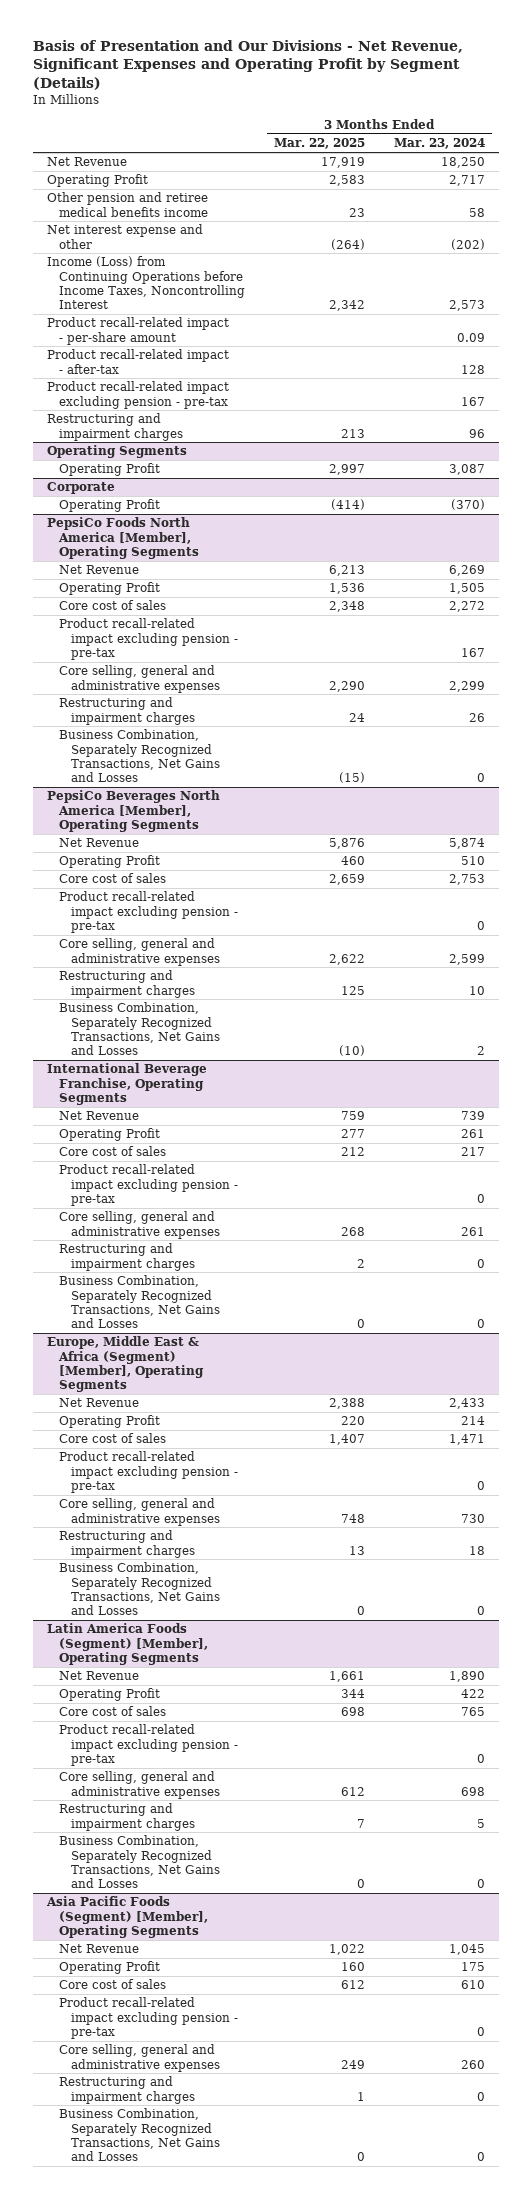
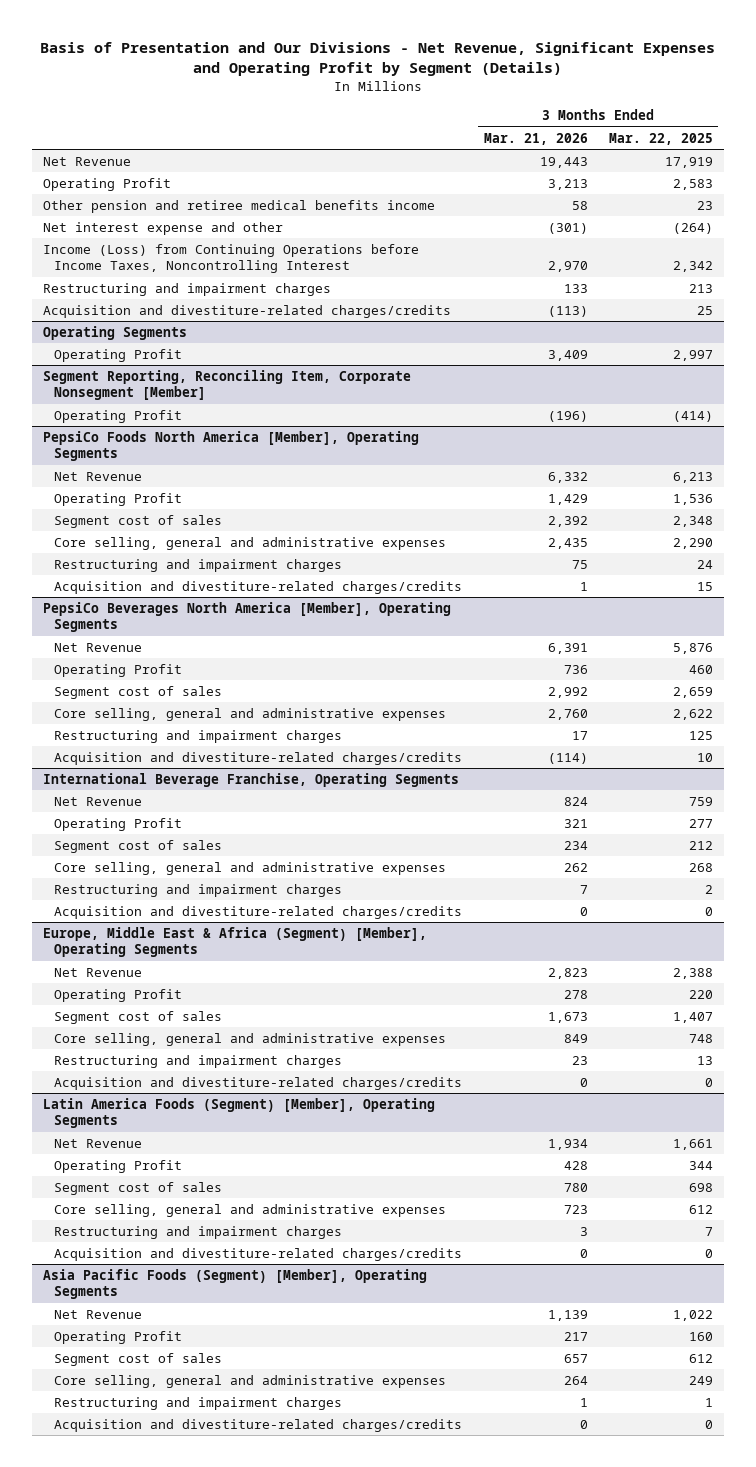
[393,138,485,150] Mar. 23, 2024 -> none
none -> [483,132,588,145] Mar. 21, 2026
[47,317,230,345] Product recall-related impact - per-share amount -> none
[47,349,230,374] Product recall-related impact - after-tax -> none
[47,381,230,409] Product recall-related impact excluding pension - pre-tax -> none
none -> [43,304,452,318] Acquisition and divestiture-related charges/credits
[47,482,116,495] Corporate -> [43,369,412,401] Segment Reporting, Reconciling Item, Corporate Nonsegment [Member]
[59,618,239,660] Product recall-related impact excluding pension - pre-tax -> none
[59,600,167,611] Core cost of sales -> [54,514,223,528] Segment cost of sales
[59,729,221,783] Business Combination, Separately Recognized Transactions, Net Gains and Losses -> none
none -> [54,580,463,594] Acquisition and divestiture-related charges/credits
[59,891,239,933] Product recall-related impact excluding pension - pre-tax -> none
[59,873,167,884] Core cost of sales -> [54,685,223,699] Segment cost of sales
[59,1002,221,1056] Business Combination, Separately Recognized Transactions, Net Gains and Losses -> none
none -> [54,751,463,765] Acquisition and divestiture-related charges/credits
[59,1164,239,1206] Product recall-related impact excluding pension - pre-tax -> none
[59,1146,167,1157] Core cost of sales -> [54,839,223,853] Segment cost of sales
[59,1275,221,1329] Business Combination, Separately Recognized Transactions, Net Gains and Losses -> [54,905,463,919] Acquisition and divestiture-related charges/credits
[59,1451,239,1493] Product recall-related impact excluding pension - pre-tax -> none
[59,1433,167,1444] Core cost of sales -> [54,1010,223,1024] Segment cost of sales
[59,1562,221,1616] Business Combination, Separately Recognized Transactions, Net Gains and Losses -> [54,1076,463,1090] Acquisition and divestiture-related charges/credits
[59,1724,239,1766] Product recall-related impact excluding pension - pre-tax -> none
[59,1706,167,1717] Core cost of sales -> [54,1181,223,1195] Segment cost of sales
[59,1835,221,1889] Business Combination, Separately Recognized Transactions, Net Gains and Losses -> [54,1247,463,1261] Acquisition and divestiture-related charges/credits
[59,1997,239,2039] Product recall-related impact excluding pension - pre-tax -> none
[59,1979,167,1990] Core cost of sales -> [54,1352,223,1366] Segment cost of sales
[59,2108,221,2162] Business Combination, Separately Recognized Transactions, Net Gains and Losses -> [54,1418,463,1432] Acquisition and divestiture-related charges/credits

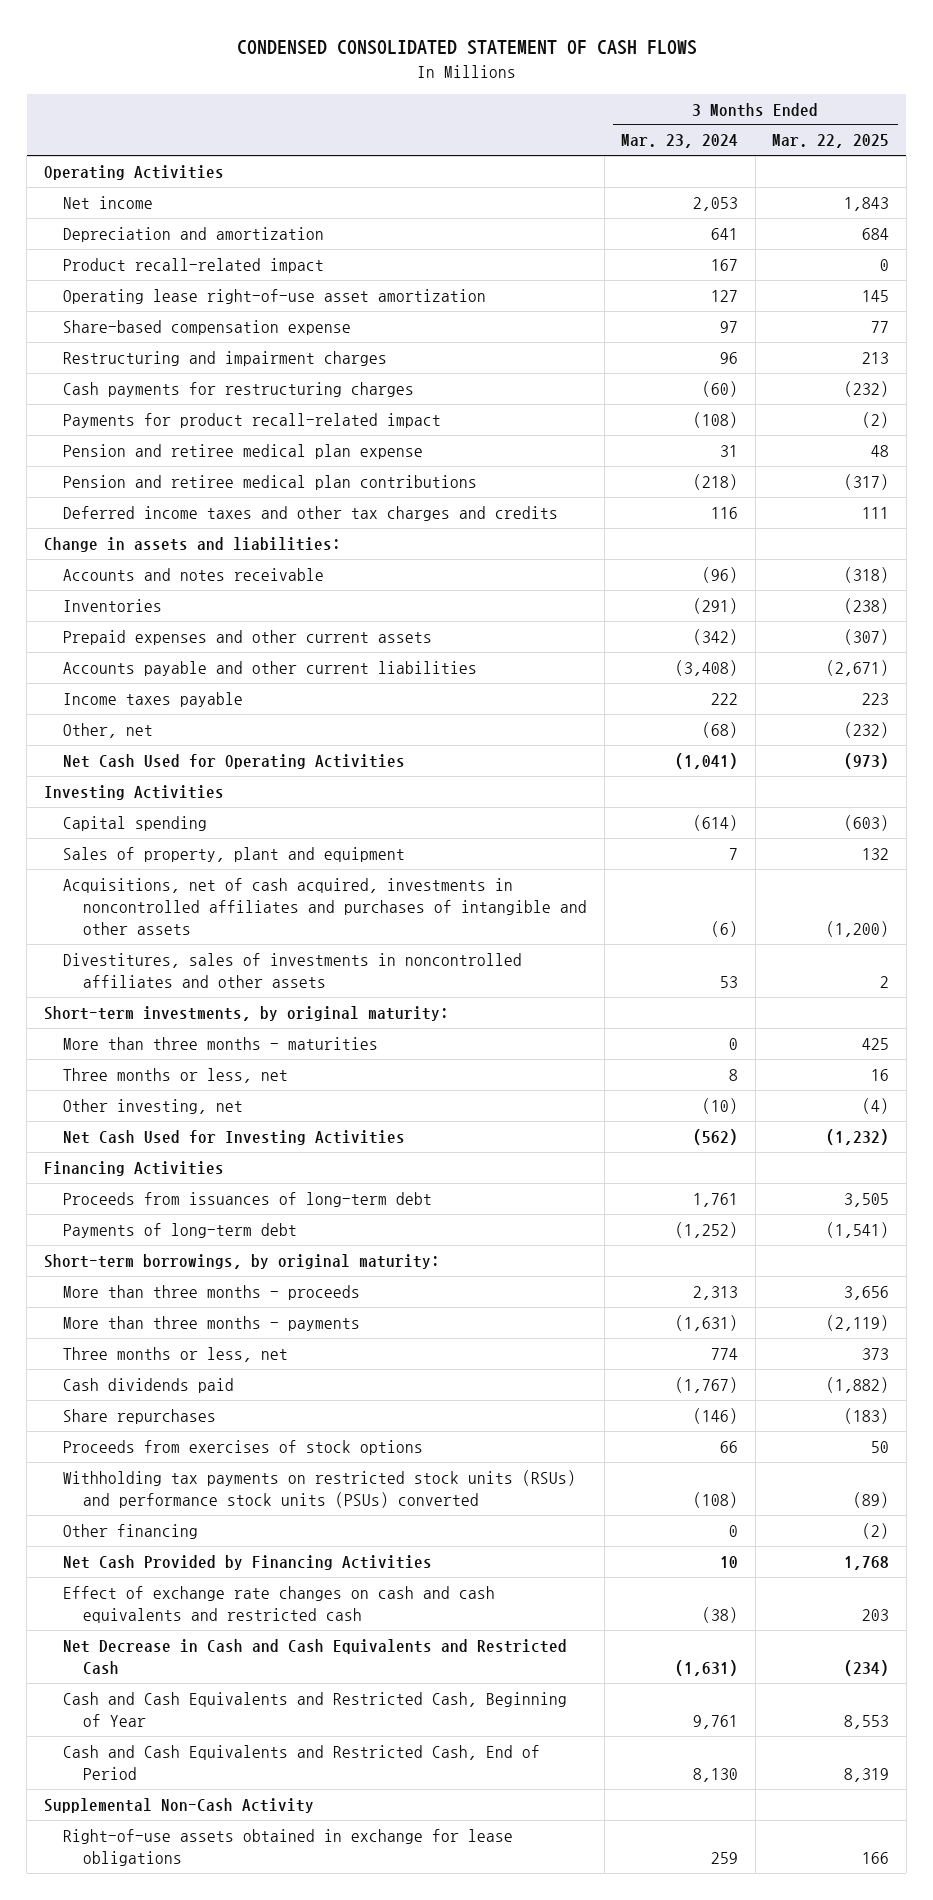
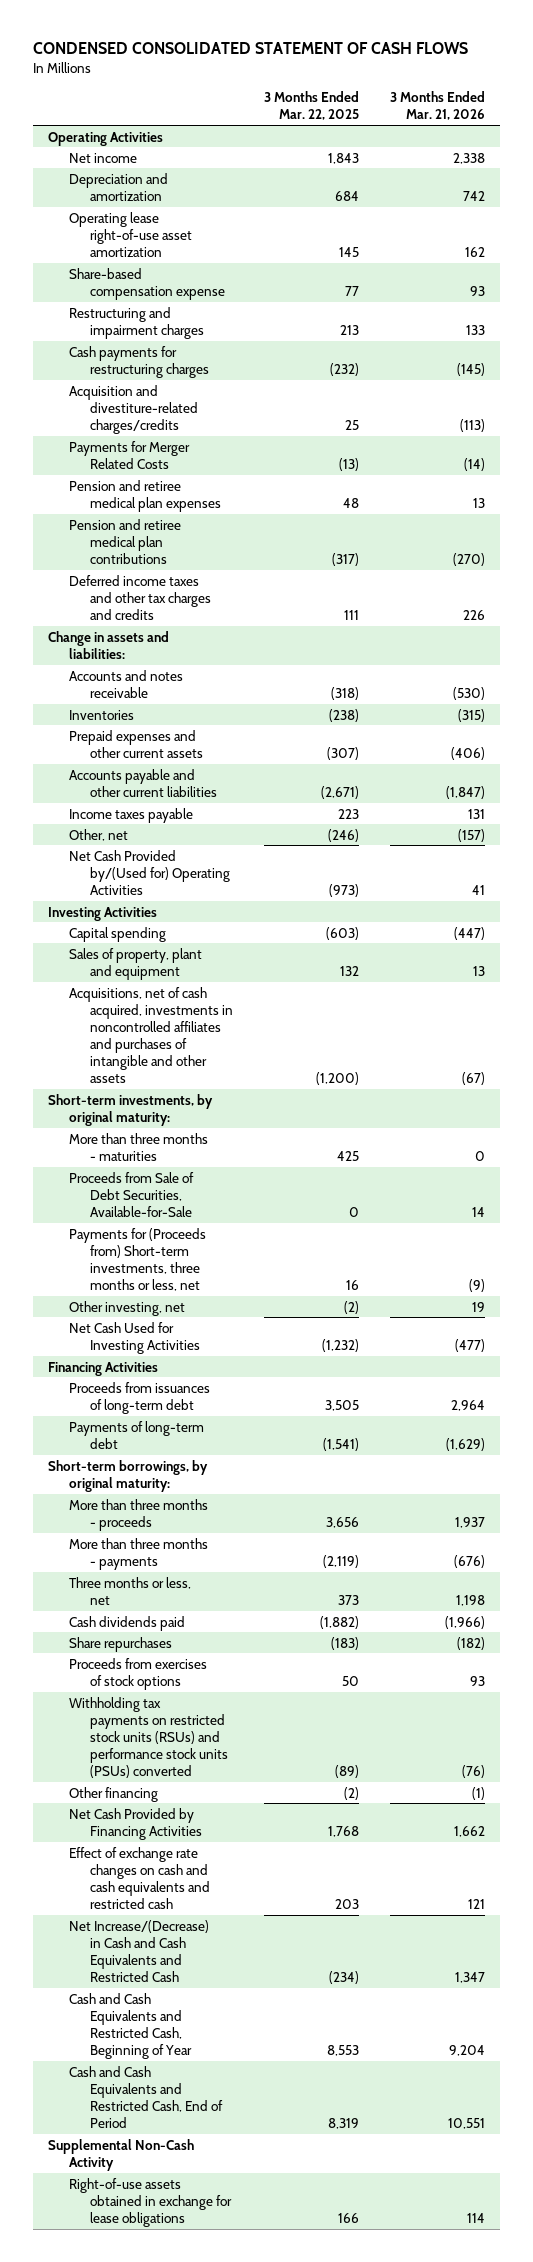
[621,134,739,149] Mar. 23, 2024 -> none
none -> [389,91,485,121] 3 Months Ended Mar. 21, 2026
[63,257,325,273] Product recall-related impact -> none
[63,412,442,428] Payments for product recall-related impact -> none
none -> [69,384,199,434] Acquisition and divestiture-related charges/credits
none -> [69,440,191,469] Payments for Merger Related Costs
[63,443,424,459] Pension and retiree medical plan expense -> [69,479,222,512] Pension and retiree medical plan expenses
[844,721,890,738] (232) -> [328,828,360,842] (246)
[63,753,406,769] Net Cash Used for Operating Activities -> [69,849,231,895] Net Cash Provided by/(Used for) Operating Activities
[63,952,523,989] Divestitures, sales of investments in noncontrolled affiliates and other assets -> none
none -> [69,1171,195,1217] Proceeds from Sale of Debt Securities, Available-for-Sale
[63,1067,289,1083] Three months or less, net -> [69,1227,207,1291] Payments for (Proceeds from) Short-term investments, three months or less, net
[862,1097,890,1114] (4) -> [344,1300,360,1314] (2)
[63,1638,568,1675] Net Decrease in Cash and Cash Equivalents and Restricted Cash -> [69,1919,210,1982] Net Increase/(Decrease) in Cash and Cash Equivalents and Restricted Cash

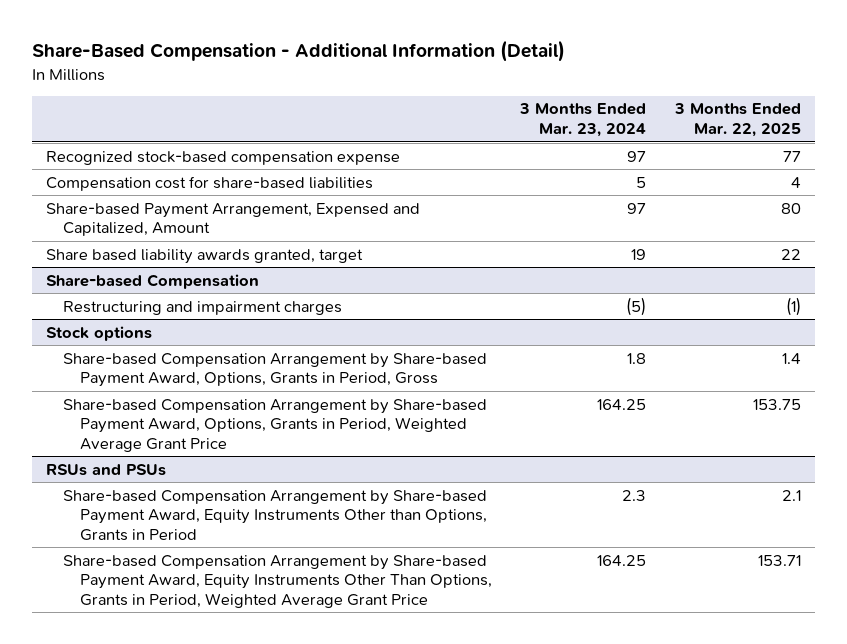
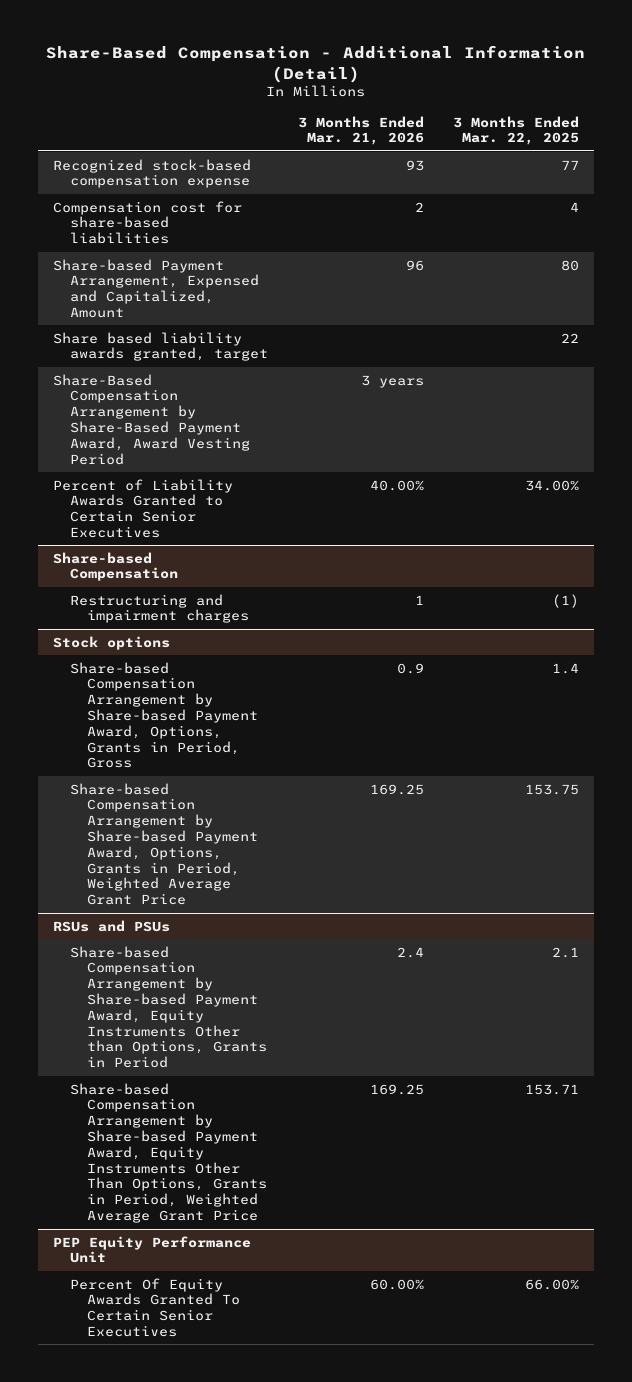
[519,103,647,138] 3 Months Ended Mar. 23, 2024 -> none
none -> [297,115,424,146] 3 Months Ended Mar. 21, 2026
none -> [53,373,251,465] Share-Based Compensation Arrangement by Share-Based Payment Award, Award Vesting Period
none -> [53,478,234,538] Percent of Liability Awards Granted to Certain Senior Executives
none -> [53,1235,252,1264] PEP Equity Performance Unit
none -> [70,1277,241,1337] Percent Of Equity Awards Granted To Certain Senior Executives

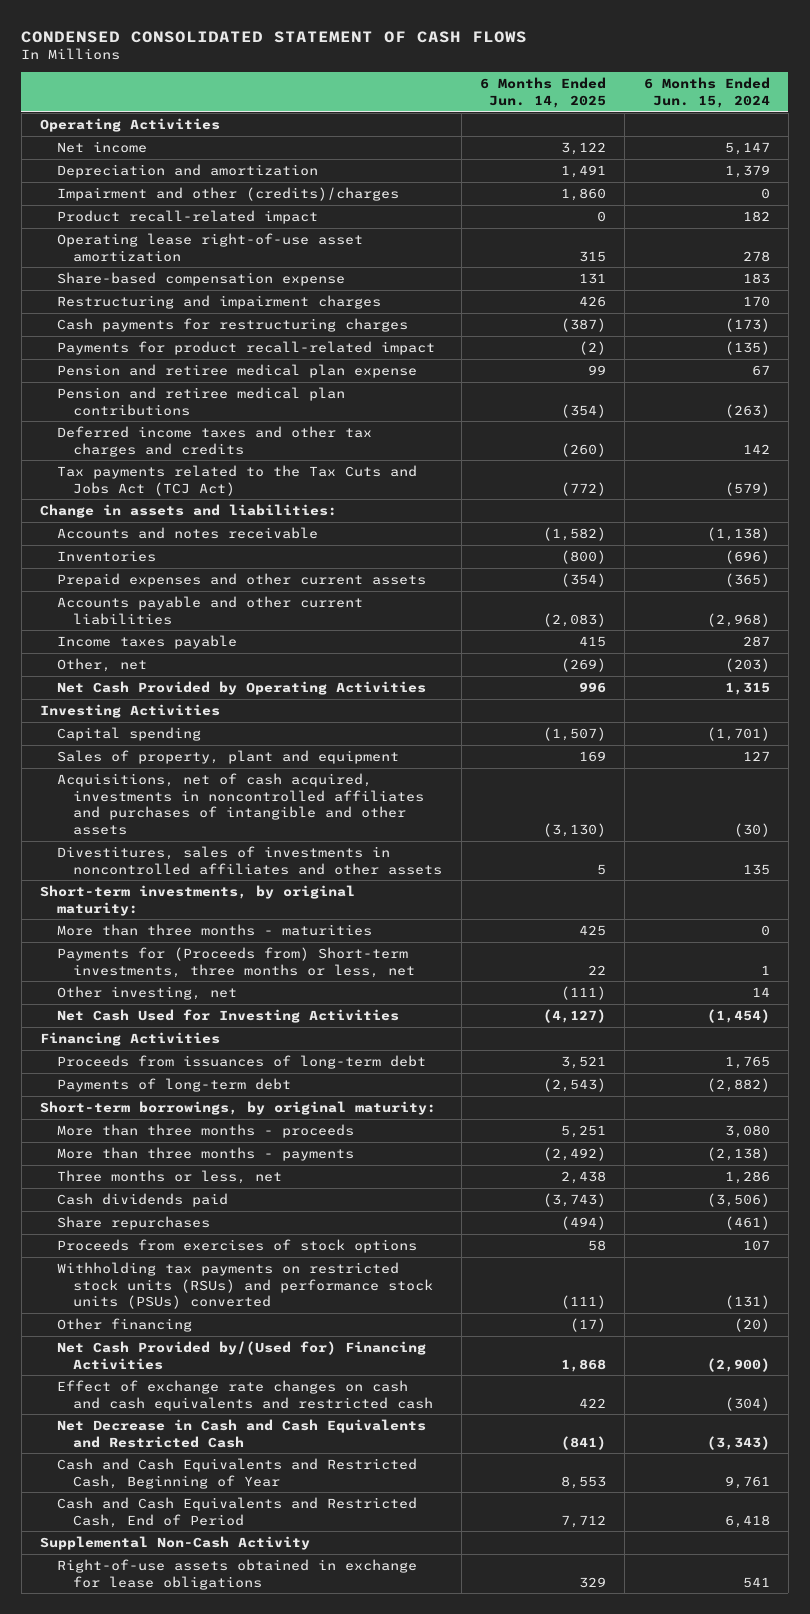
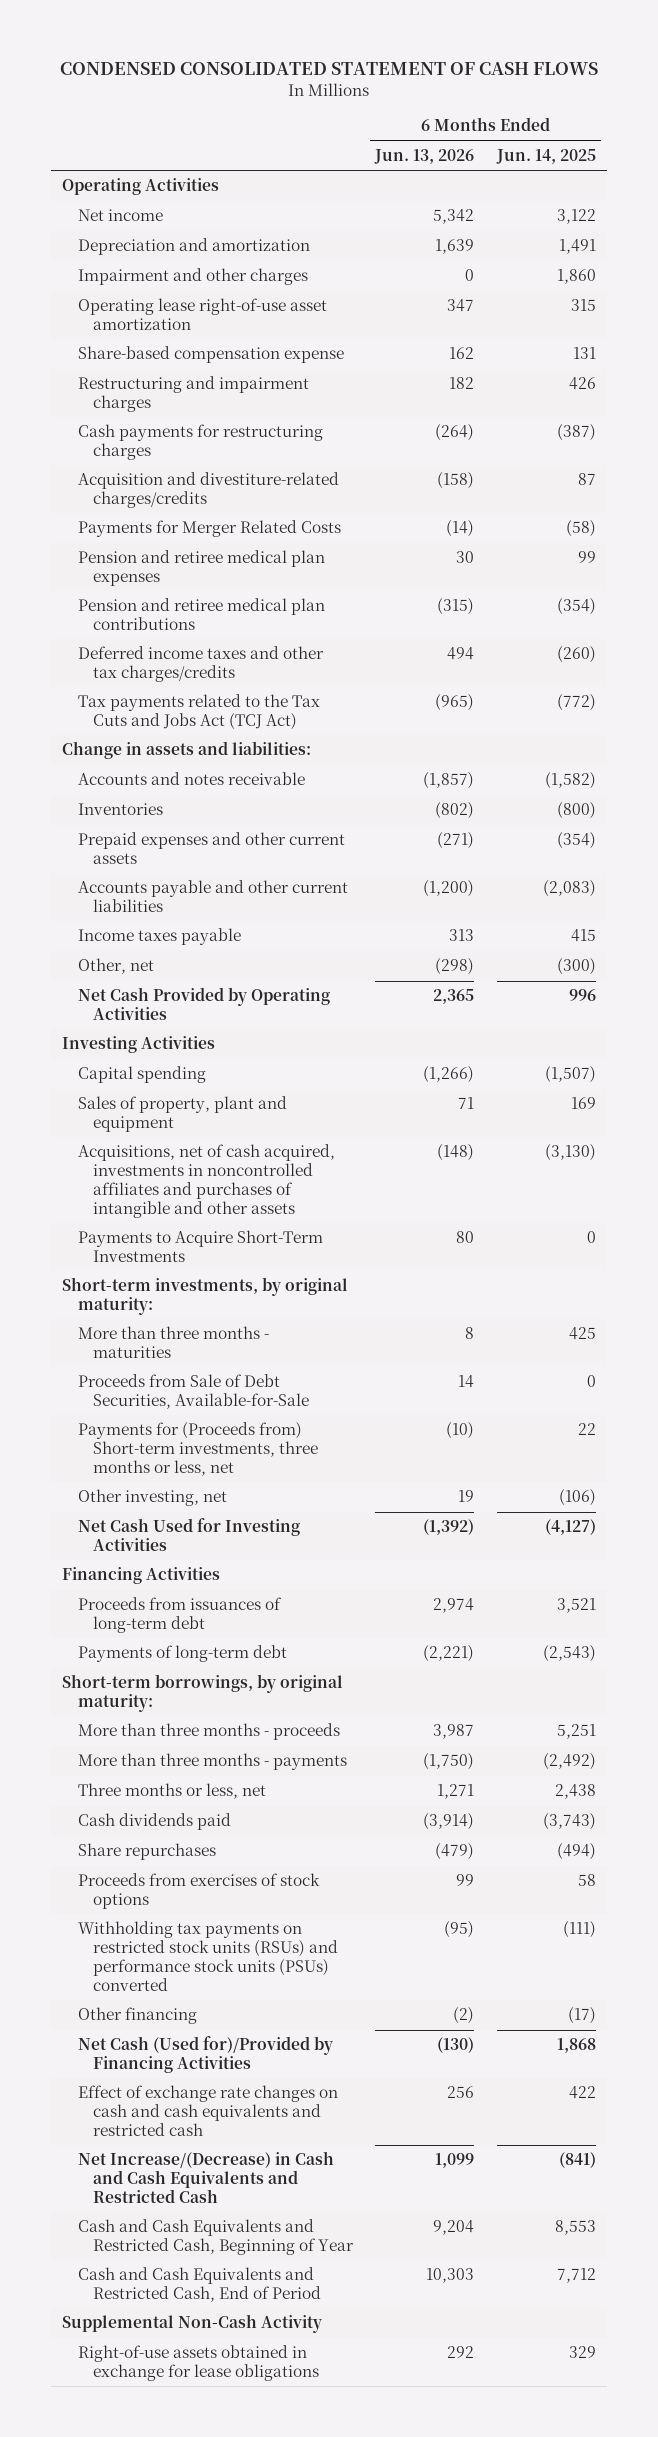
[643,77,770,108] 6 Months Ended Jun. 15, 2024 -> none
none -> [374,148,475,164] Jun. 13, 2026
[56,209,318,224] Product recall-related impact -> none
[56,186,399,201] Impairment and other (credits)/charges -> [77,268,308,286] Impairment and other charges
[56,340,435,355] Payments for product recall-related impact -> none
none -> [77,472,339,509] Acquisition and divestiture-related charges/credits
none -> [77,520,341,538] Payments for Merger Related Costs
[56,363,417,378] Pension and retiree medical plan expense -> [77,550,325,587] Pension and retiree medical plan expenses
[56,425,372,457] Deferred income taxes and other tax charges and credits -> [77,646,324,683] Deferred income taxes and other tax charges/credits
[560,657,606,672] (269) -> [556,958,596,976] (300)
[56,845,443,875] Divestitures, sales of investments in noncontrolled affiliates and other assets -> none
none -> [77,1230,323,1263] Payments to Acquire Short-Term Investments
none -> [77,1374,310,1410] Proceeds from Sale of Debt Securities, Available-for-Sale
[560,985,606,1000] (111) -> [558,1489,596,1507] (106)
[56,1340,426,1370] Net Cash Provided by/(Used for) Financing Activities -> [77,2036,333,2074] Net Cash (Used for)/Provided by Financing Activities
[56,1418,426,1448] Net Decrease in Cash and Cash Equivalents and Restricted Cash -> [77,2151,334,2203] Net Increase/(Decrease) in Cash and Cash Equivalents and Restricted Cash

